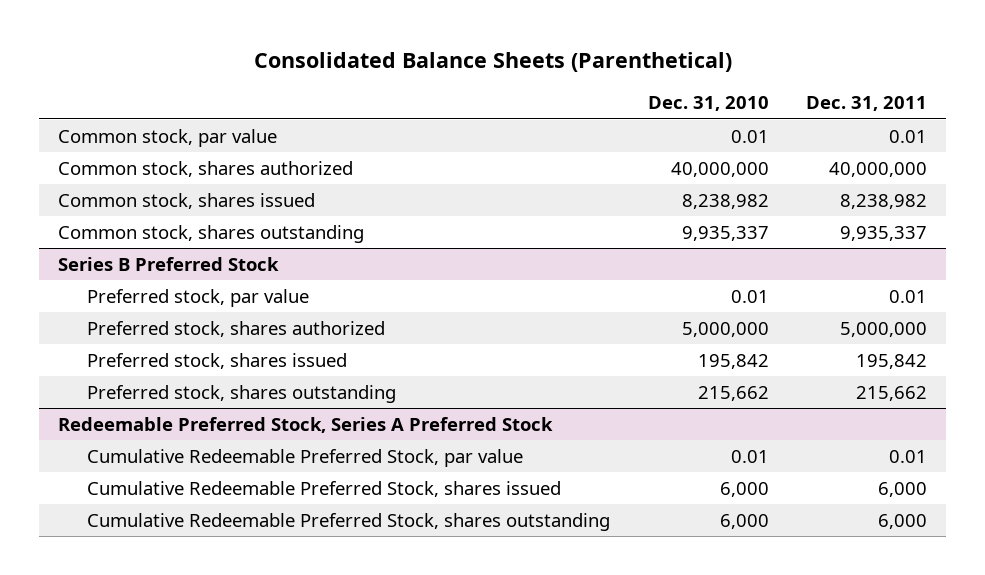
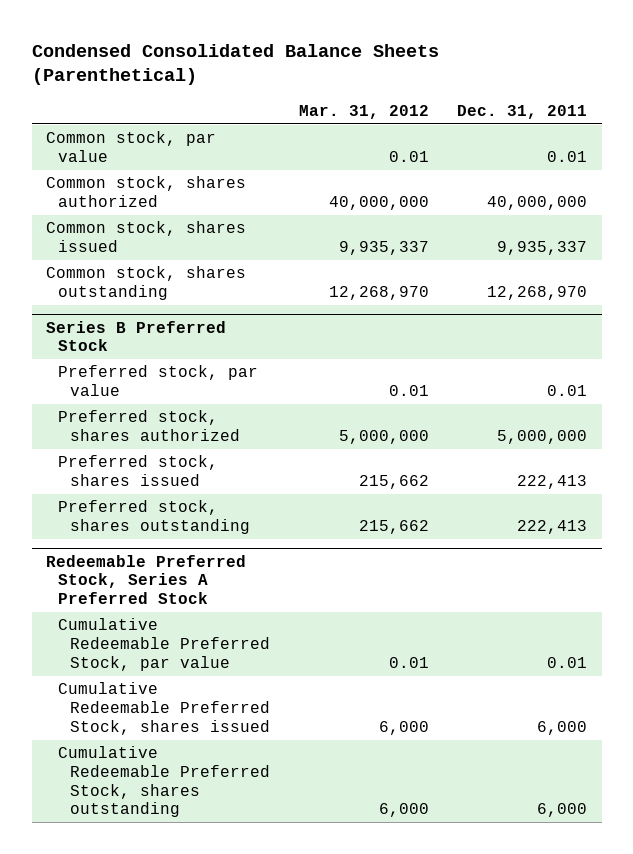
[253,52,732,73] Consolidated Balance Sheets (Parenthetical) -> [31,43,439,86] Condensed Consolidated Balance Sheets (Parenthetical)
[647,96,769,112] Dec. 31, 2010 -> none
none -> [298,104,429,119] Mar. 31, 2012
[840,193,928,209] 8,238,982 -> [497,241,588,256] 9,935,337
[840,225,928,241] 9,935,337 -> [487,286,588,301] 12,268,970
[856,353,928,369] 195,842 -> [517,475,588,490] 222,413
[856,385,928,401] 215,662 -> [517,520,588,535] 222,413

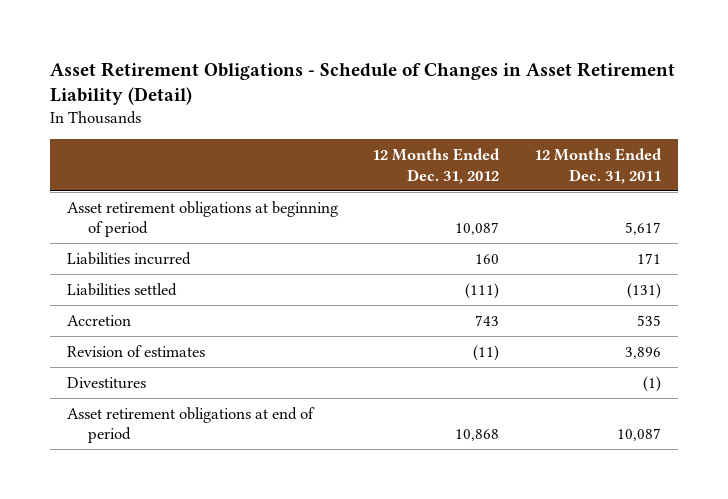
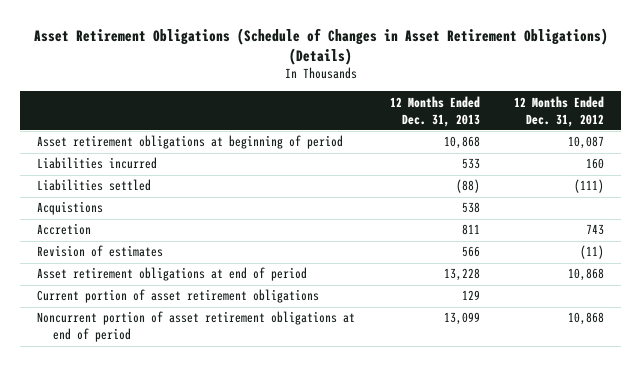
[50,61,676,105] Asset Retirement Obligations - Schedule of Changes in Asset Retirement Liability (Detail) -> [33,27,608,65] Asset Retirement Obligations (Schedule of Changes in Asset Retirement Obligations) (Details)
[533,147,662,184] 12 Months Ended Dec. 31, 2011 -> none
none -> [389,95,480,127] 12 Months Ended Dec. 31, 2013
none -> [37,201,104,216] Acquistions
[67,376,147,389] Divestitures -> none
none -> [37,289,320,304] Current portion of asset retirement obligations
none -> [37,311,356,343] Noncurrent portion of asset retirement obligations at end of period

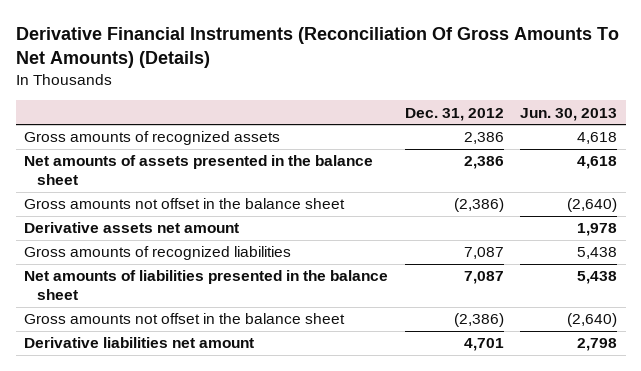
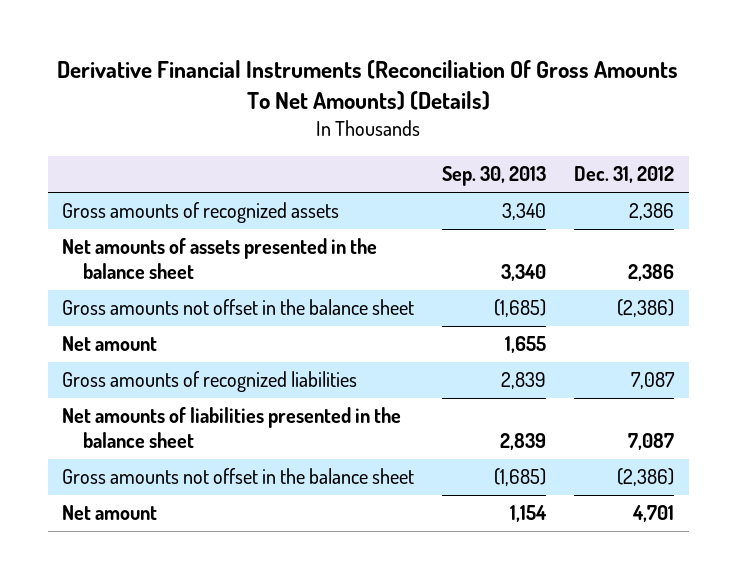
[520,107,618,121] Jun. 30, 2013 -> none
none -> [442,166,547,187] Sep. 30, 2013
[24,222,240,234] Derivative assets net amount -> [61,336,157,352] Net amount
[24,337,255,349] Derivative liabilities net amount -> [61,505,157,521] Net amount

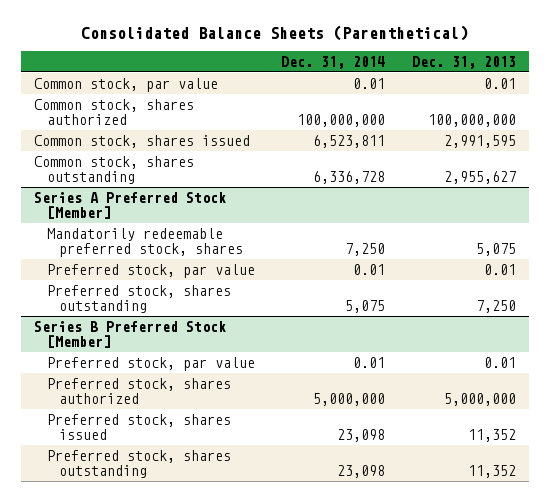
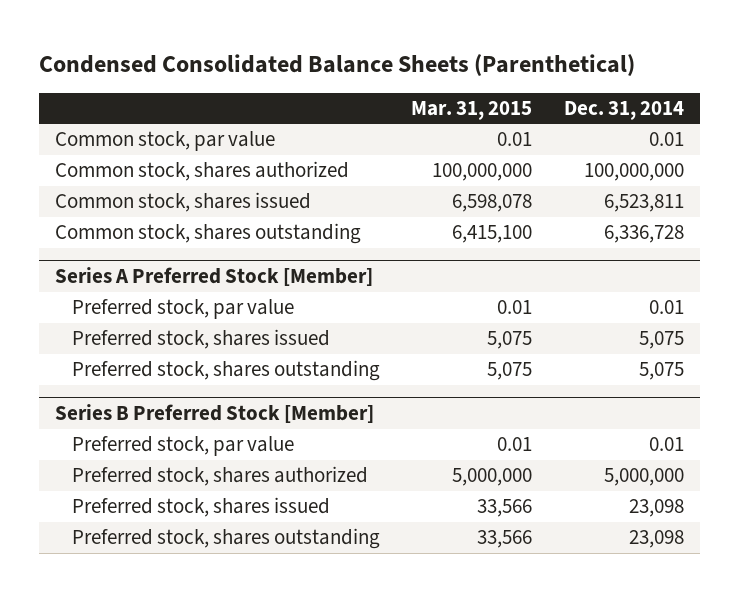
[81,25,469,42] Consolidated Balance Sheets (Parenthetical) -> [39,53,636,76] Condensed Consolidated Balance Sheets (Parenthetical)
[412,55,517,69] Dec. 31, 2013 -> none
none -> [411,100,533,120] Mar. 31, 2015
[46,227,244,257] Mandatorily redeemable preferred stock, shares -> none
none -> [71,329,330,350] Preferred stock, shares issued

